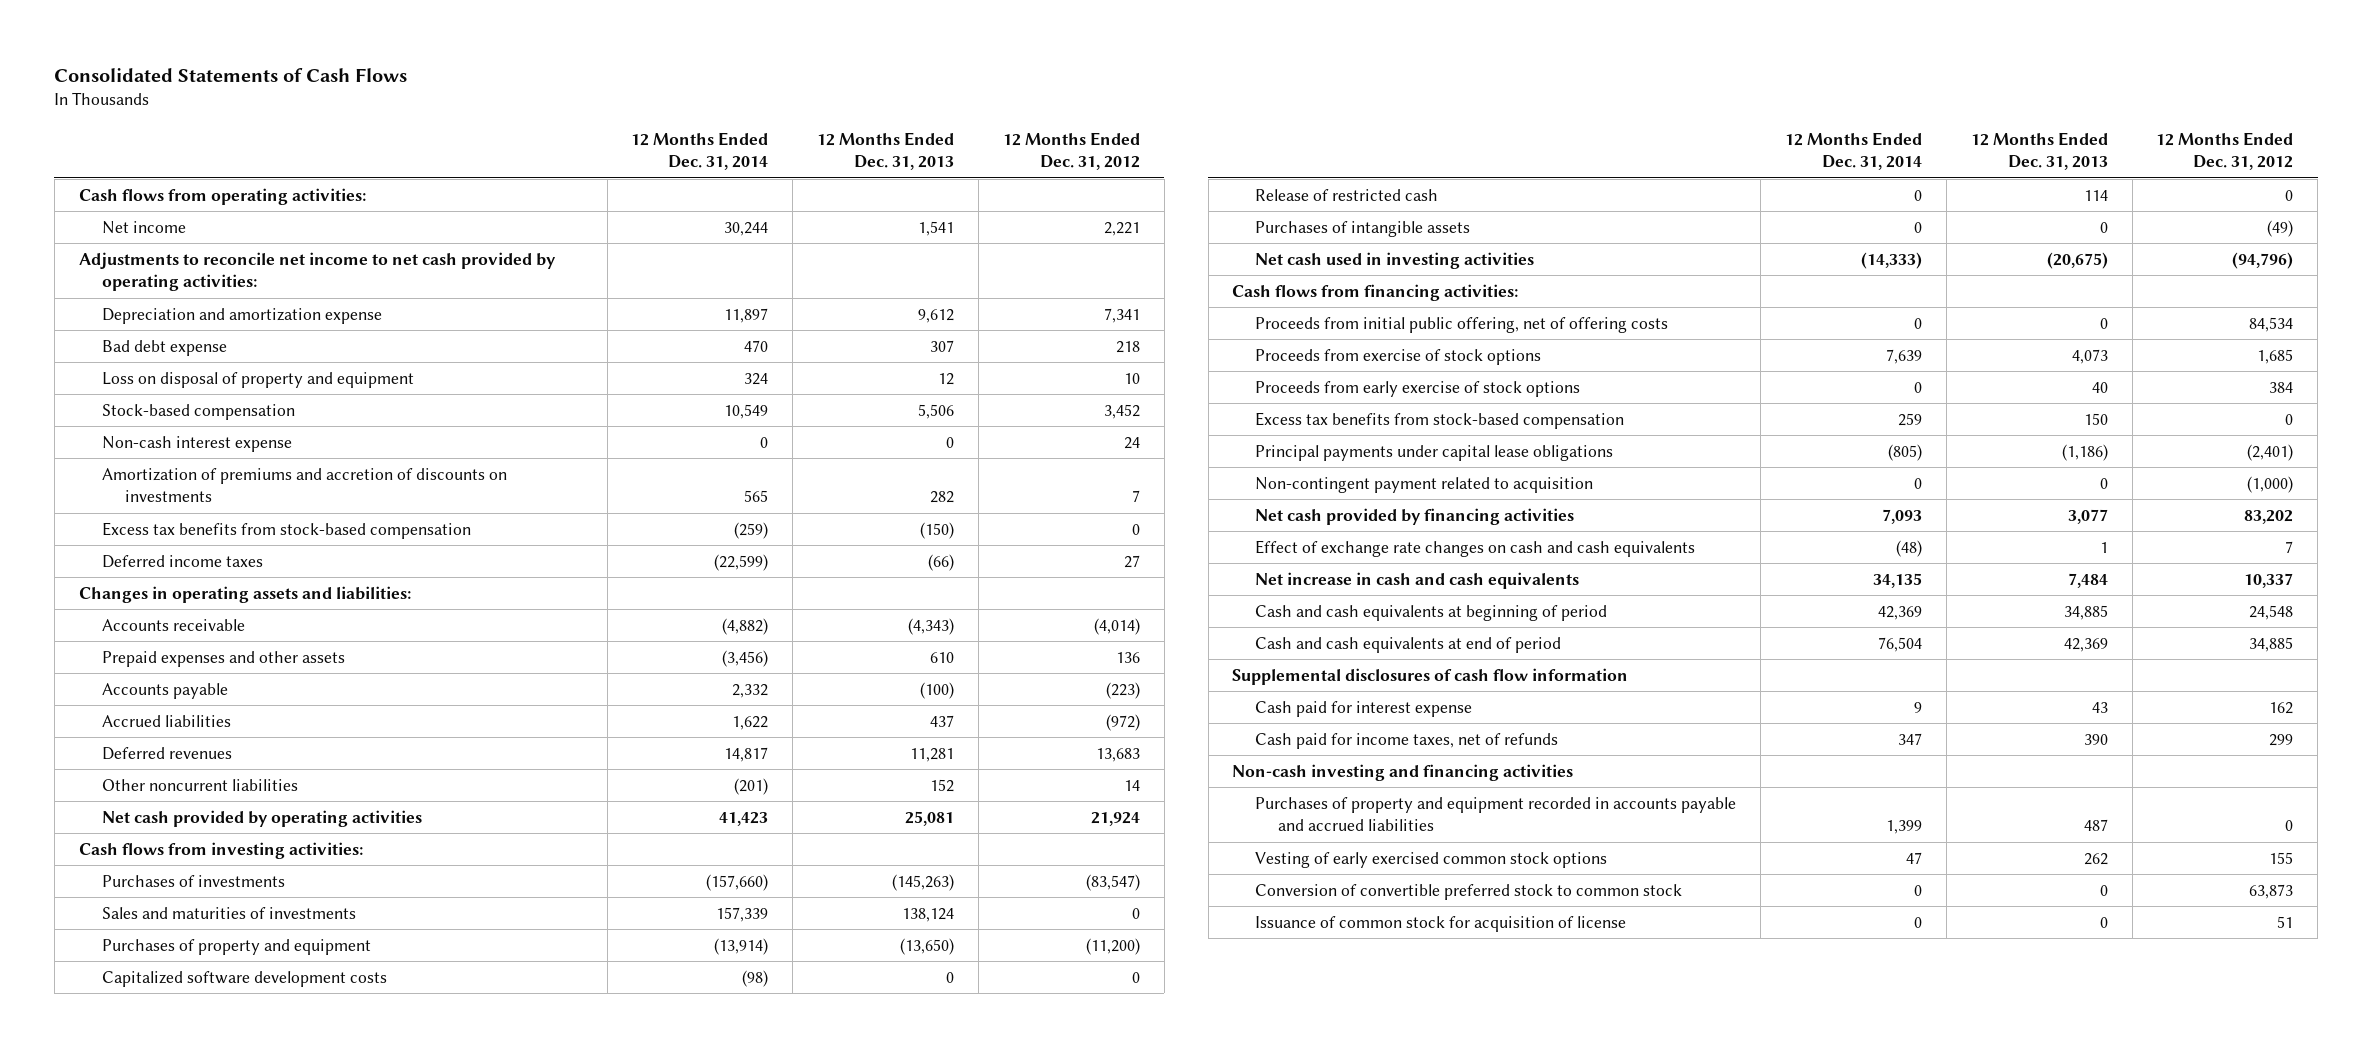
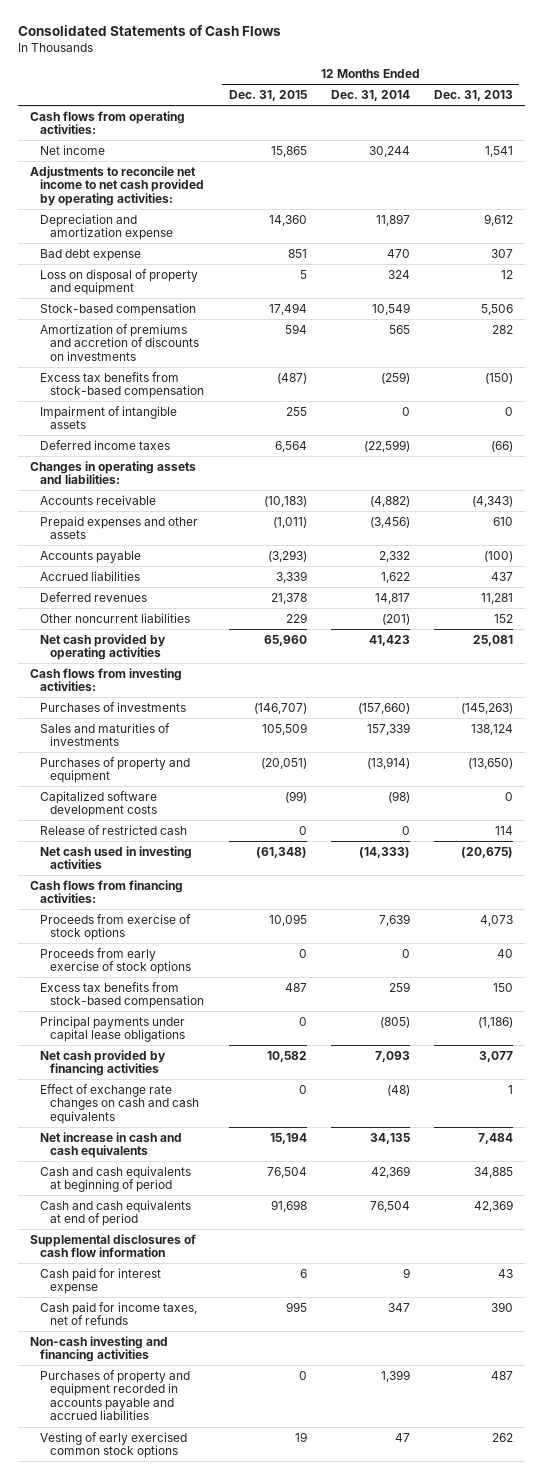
[1002,131,1140,171] 12 Months Ended Dec. 31, 2012 -> none
none -> [228,90,307,102] Dec. 31, 2015
[101,435,292,452] Non-cash interest expense -> none
none -> [40,405,178,430] Impairment of intangible assets
[1255,220,1471,237] Purchases of intangible assets -> none
[1255,316,1669,333] Proceeds from initial public offering, net of offering costs -> none
[1255,476,1594,493] Non-contingent payment related to acquisition -> none
[1255,883,1683,900] Conversion of convertible preferred stock to common stock -> none
[1255,915,1627,932] Issuance of common stock for acquisition of license -> none

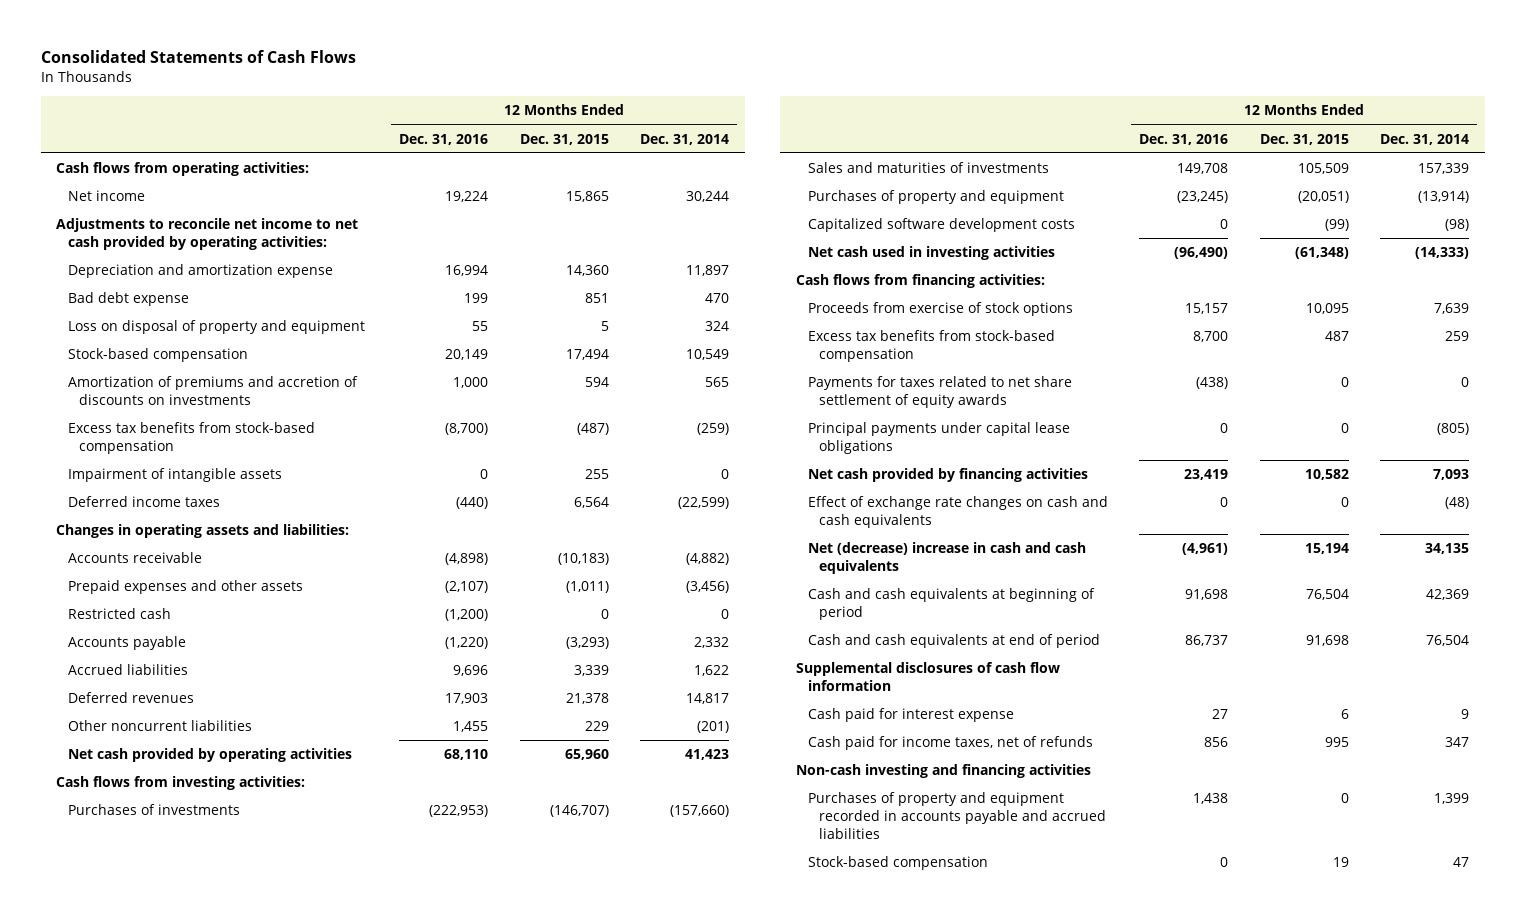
[433,90,513,102] Dec. 31, 2013 -> none
none -> [399,133,489,145] Dec. 31, 2016
none -> [67,608,171,620] Restricted cash
[40,824,188,835] Release of restricted cash -> none
[40,947,192,975] Proceeds from early exercise of stock options -> none
none -> [807,376,1072,409] Payments for taxes related to net share settlement of equity awards
[40,1131,183,1159] Net increase in cash and cash equivalents -> [807,542,1086,575] Net (decrease) increase in cash and cash equivalents
[40,1431,188,1459] Vesting of early exercised common stock options -> [807,856,988,871] Stock-based compensation

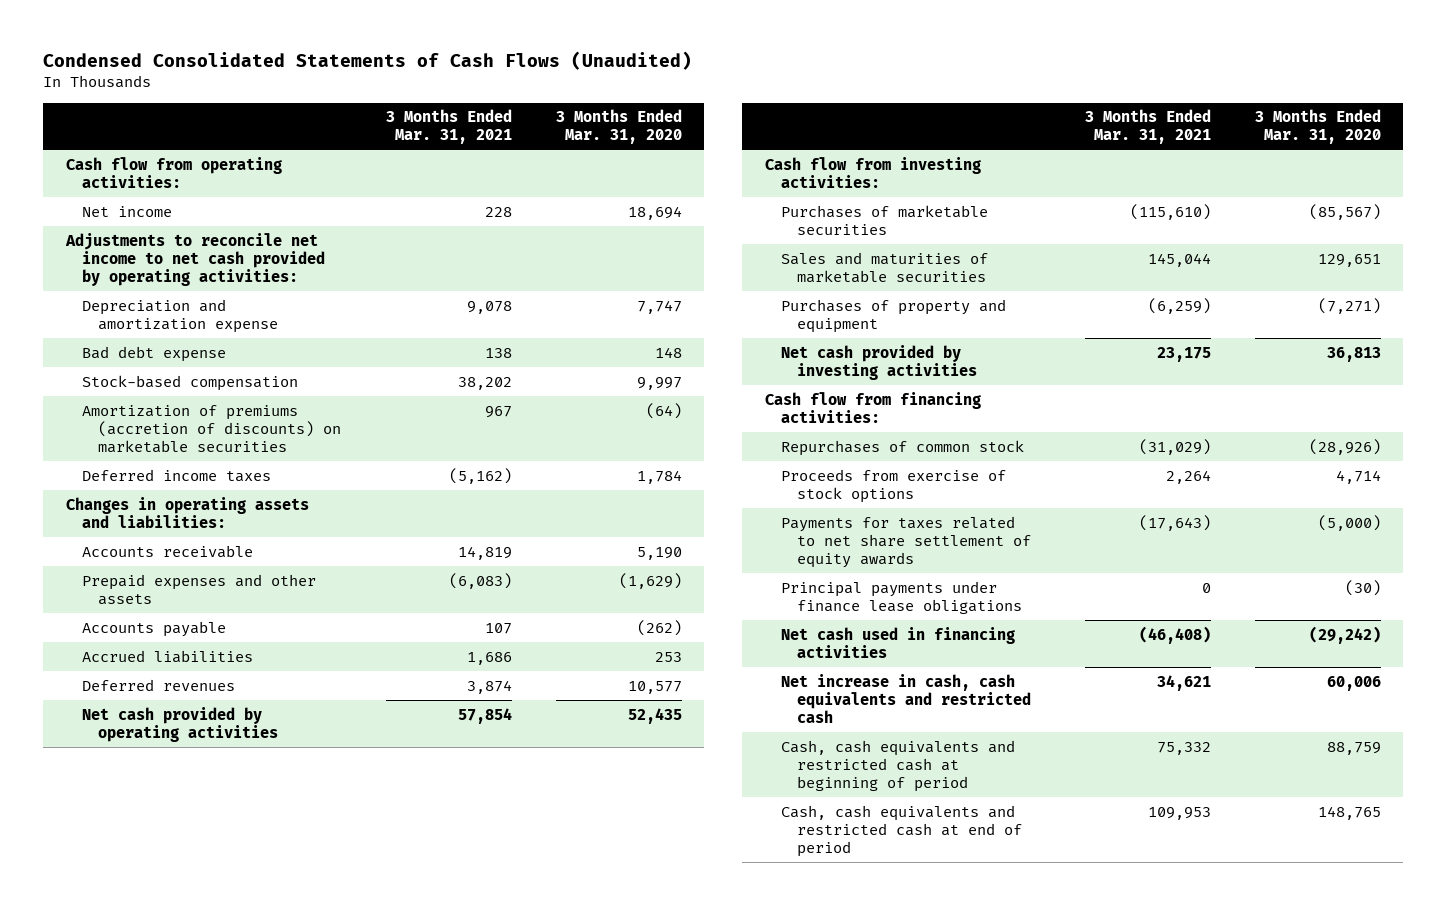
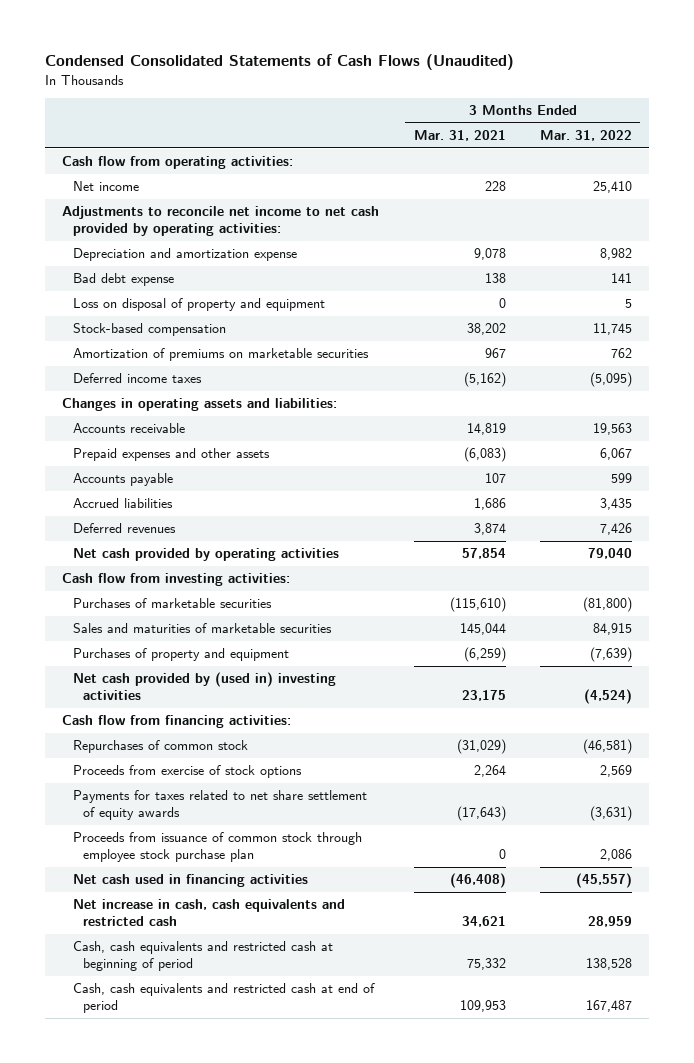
[556,109,683,145] 3 Months Ended Mar. 31, 2020 -> none
none -> [539,130,632,142] Mar. 31, 2022
none -> [72,298,325,312] Loss on disposal of property and equipment
[81,404,342,453] Amortization of premiums (accretion of discounts) on marketable securities -> [72,348,369,362] Amortization of premiums on marketable securities
[780,344,978,380] Net cash provided by investing activities -> [72,672,336,700] Net cash provided by (used in) investing activities
[780,580,1023,614] Principal payments under finance lease obligations -> none
none -> [72,832,362,862] Proceeds from issuance of common stock through employee stock purchase plan

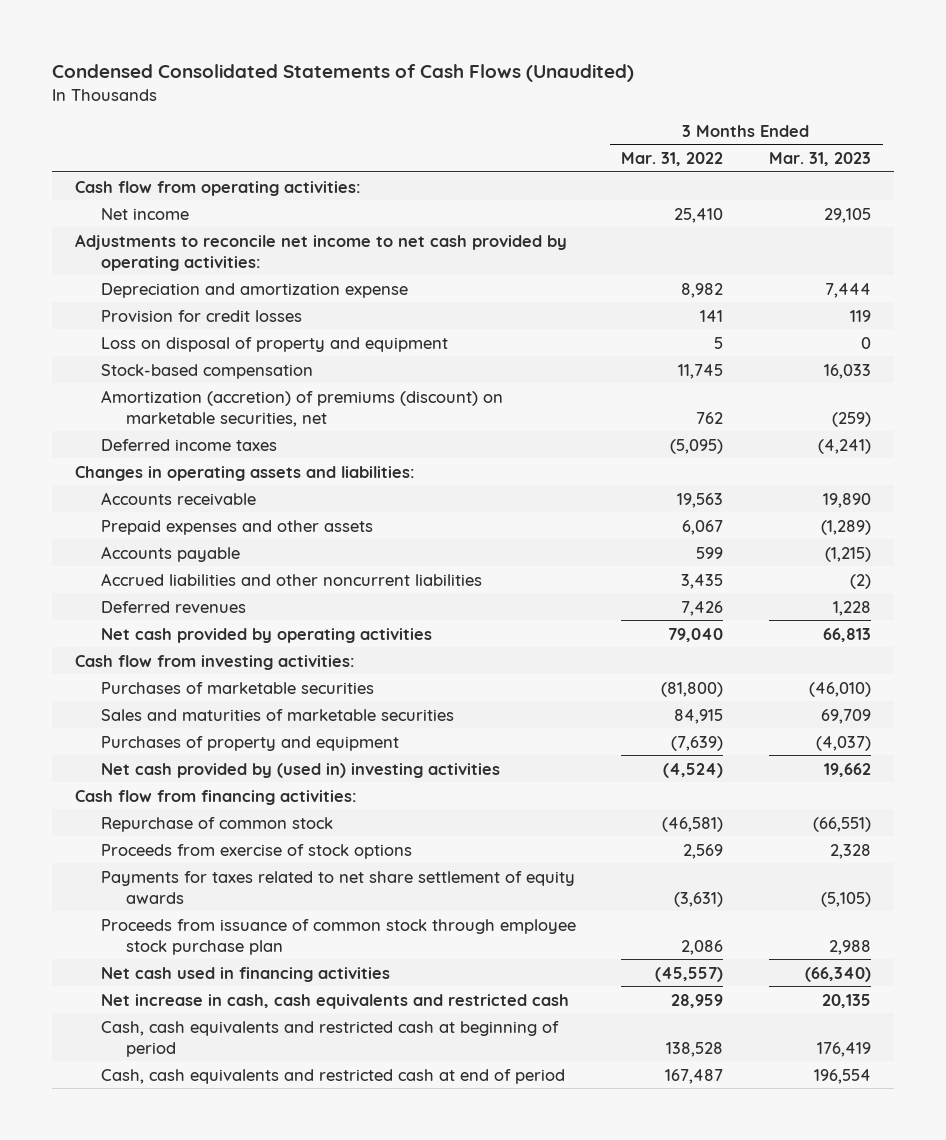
[413,130,506,142] Mar. 31, 2021 -> none
none -> [769,151,872,166] Mar. 31, 2023
[72,273,174,287] Bad debt expense -> [100,309,302,322] Provision for credit losses
[72,348,369,362] Amortization of premiums on marketable securities -> [100,389,503,427] Amortization (accretion) of premiums (discount) on marketable securities, net
[72,498,173,509] Accrued liabilities -> [100,572,482,586] Accrued liabilities and other noncurrent liabilities
[72,740,248,754] Repurchases of common stock -> [100,816,333,832] Repurchase of common stock

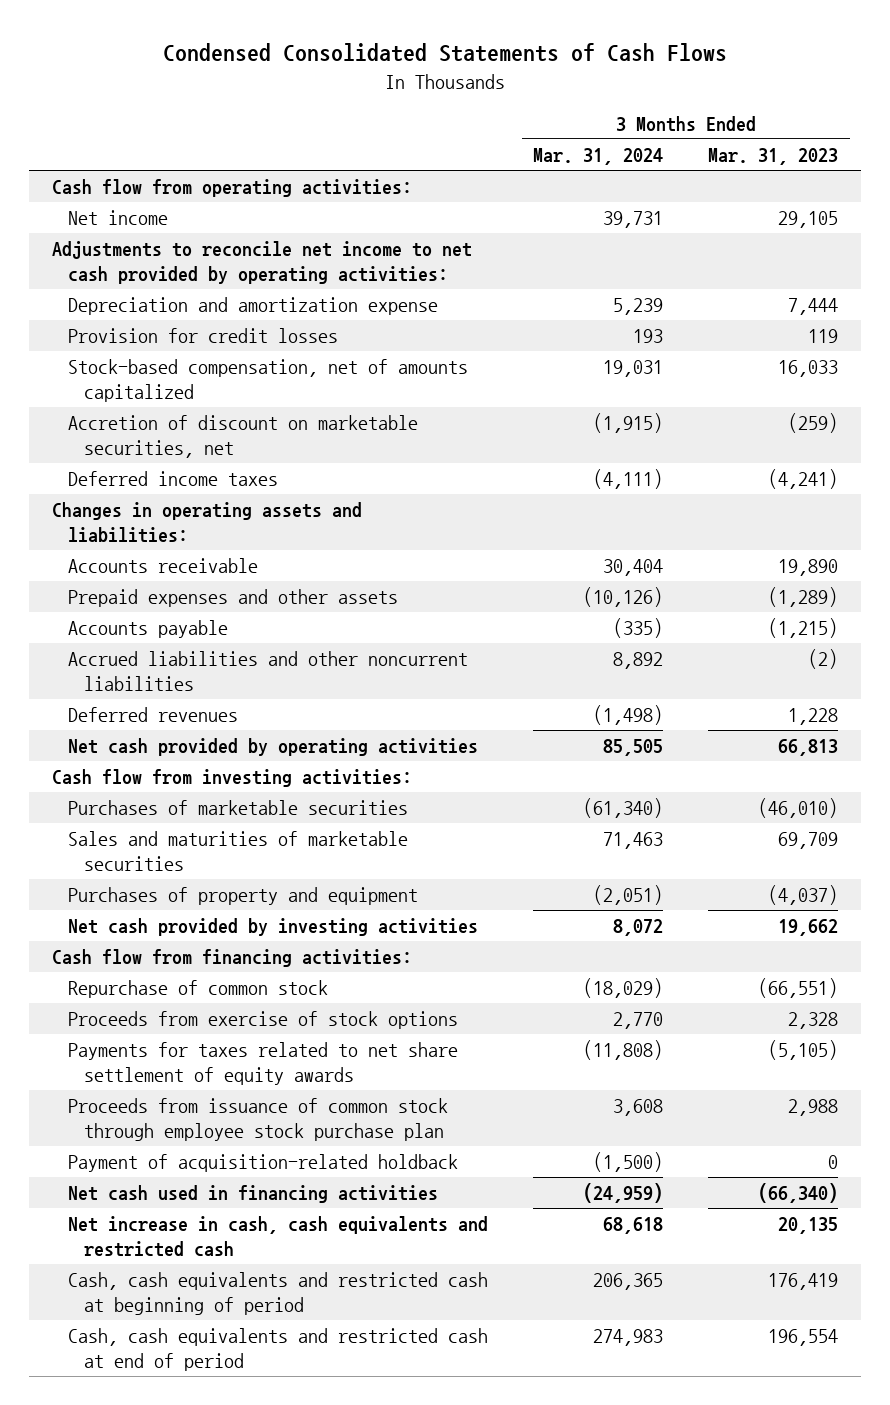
[52,64,635,83] Condensed Consolidated Statements of Cash Flows (Unaudited) -> [163,43,728,63] Condensed Consolidated Statements of Cash Flows
[621,151,724,166] Mar. 31, 2022 -> none
none -> [533,148,664,166] Mar. 31, 2024
[100,336,448,352] Loss on disposal of property and equipment -> none
[100,363,313,379] Stock-based compensation -> [67,359,468,402] Stock-based compensation, net of amounts capitalized
[100,389,503,427] Amortization (accretion) of premiums (discount) on marketable securities, net -> [67,415,418,458] Accretion of discount on marketable securities, net
[100,762,500,778] Net cash provided by (used in) investing activities -> [67,918,478,937] Net cash provided by investing activities
none -> [67,1154,458,1173] Payment of acquisition-related holdback

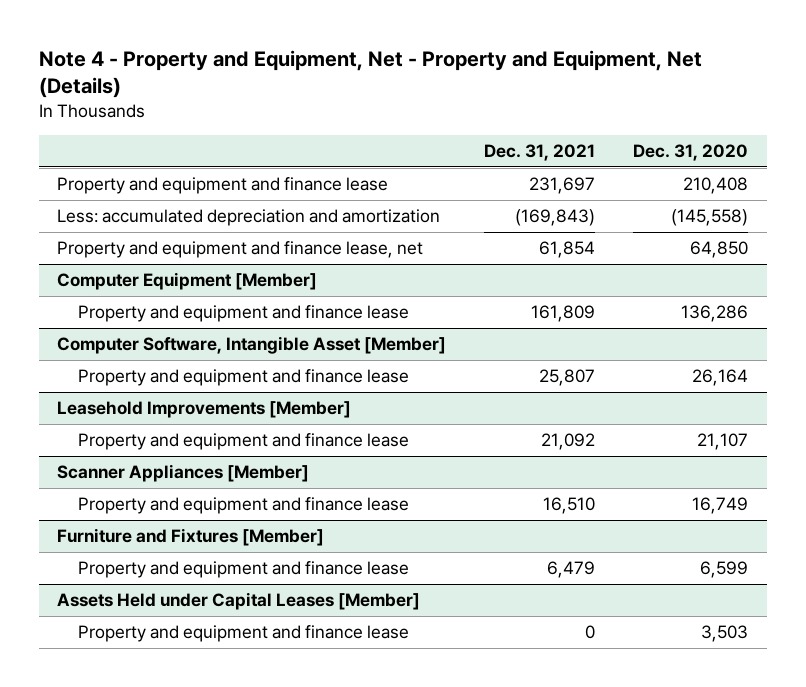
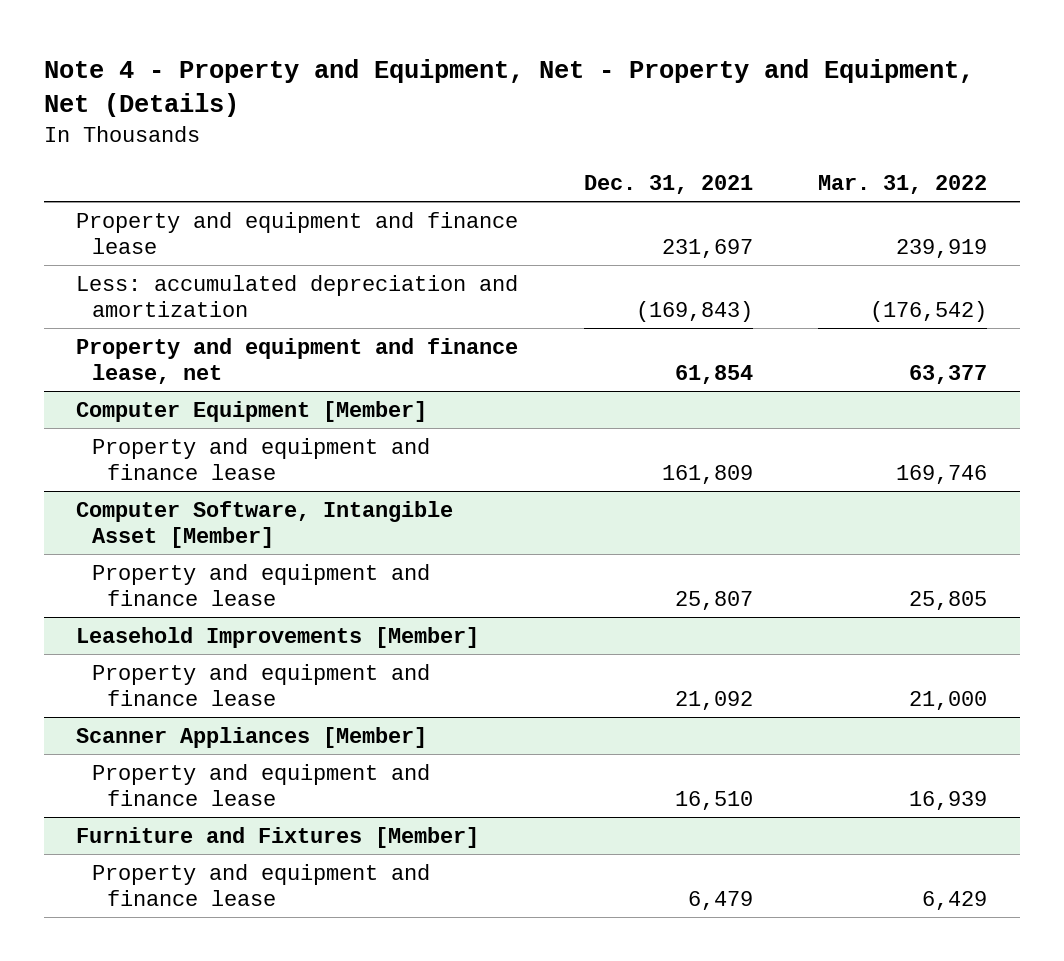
[633,143,749,161] Dec. 31, 2020 -> none
none -> [818,174,988,194] Mar. 31, 2022
[57,592,421,611] Assets Held under Capital Leases [Member] -> none
[77,625,409,643] Property and equipment and finance lease -> none

